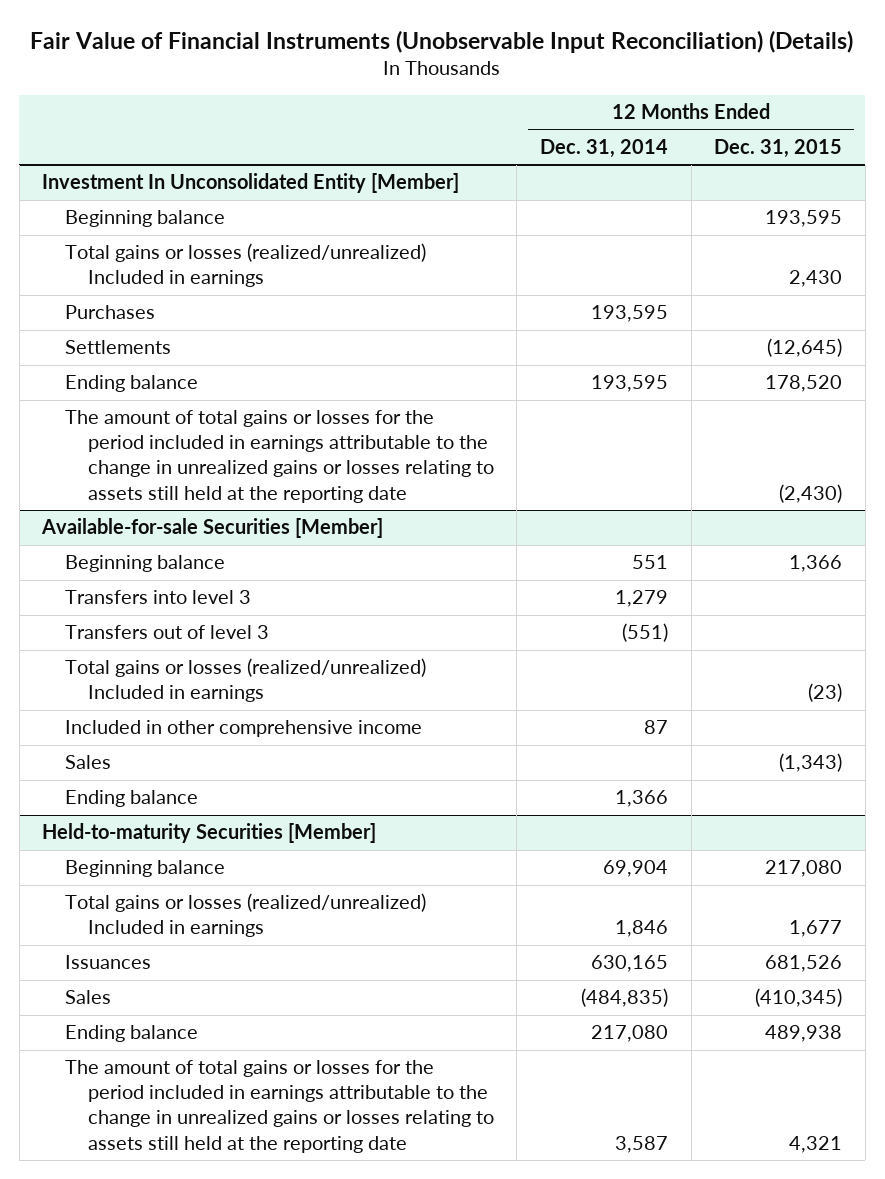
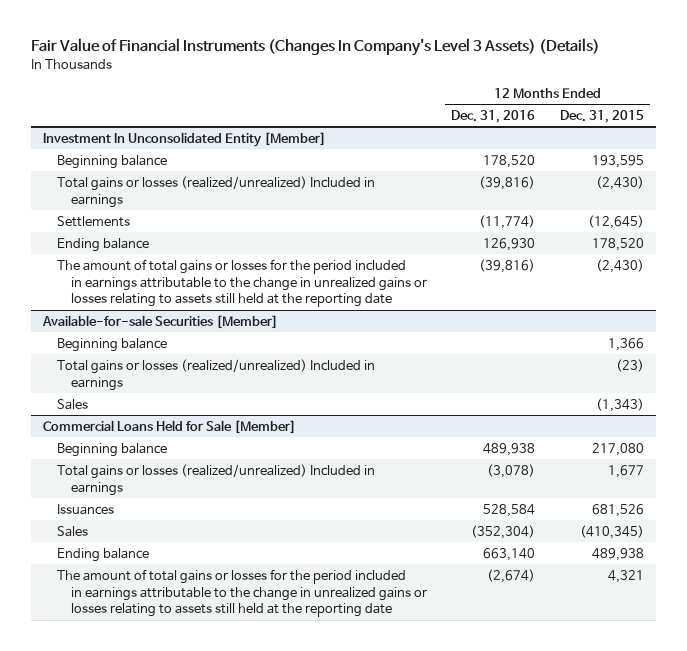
[30,30,854,54] Fair Value of Financial Instruments (Unobservable Input Reconciliation) (Details) -> [31,38,601,57] Fair Value of Financial Instruments (Changes In Company's Level 3 Assets) (Details)
[539,138,668,158] Dec. 31, 2014 -> none
none -> [451,110,536,124] Dec. 31, 2016
[65,305,156,320] Purchases -> none
[789,270,843,288] 2,430 -> [595,175,644,190] (2,430)
[65,590,252,605] Transfers into level 3 -> none
[65,625,270,640] Transfers out of level 3 -> none
[65,720,423,738] Included in other comprehensive income -> none
[65,790,199,808] Ending balance -> none
[42,823,377,844] Held-to-maturity Securities [Member] -> none
none -> [43,419,297,434] Commercial Loans Held for Sale [Member]

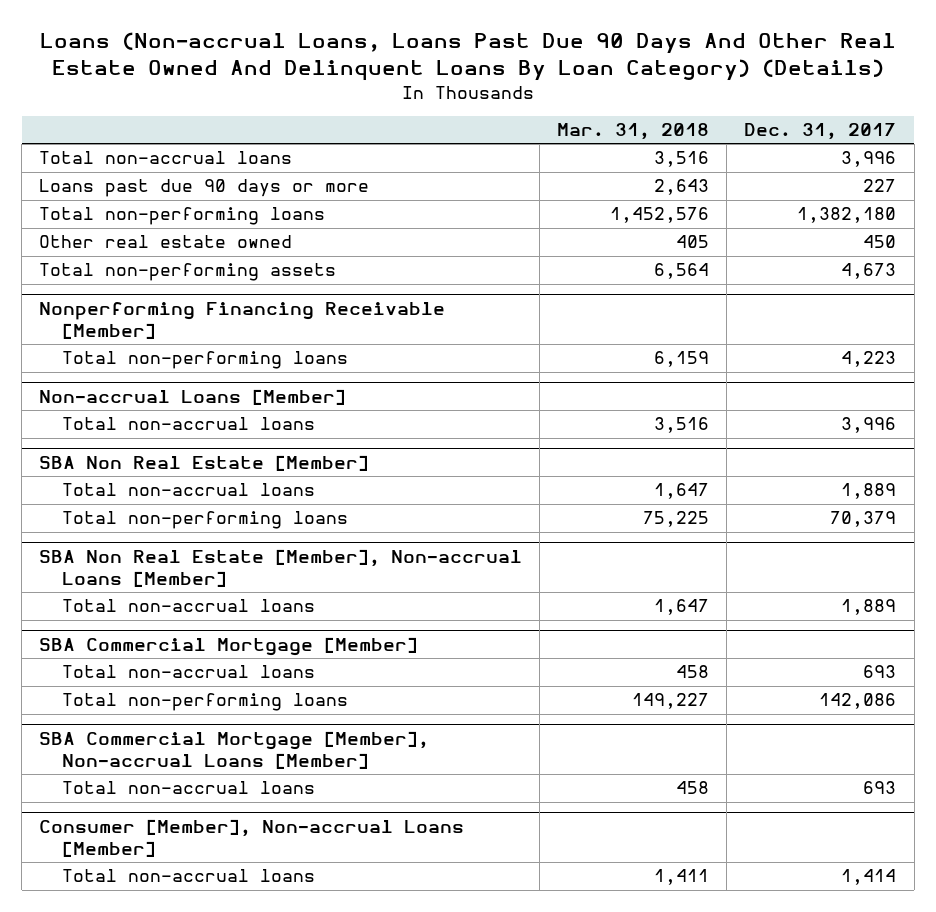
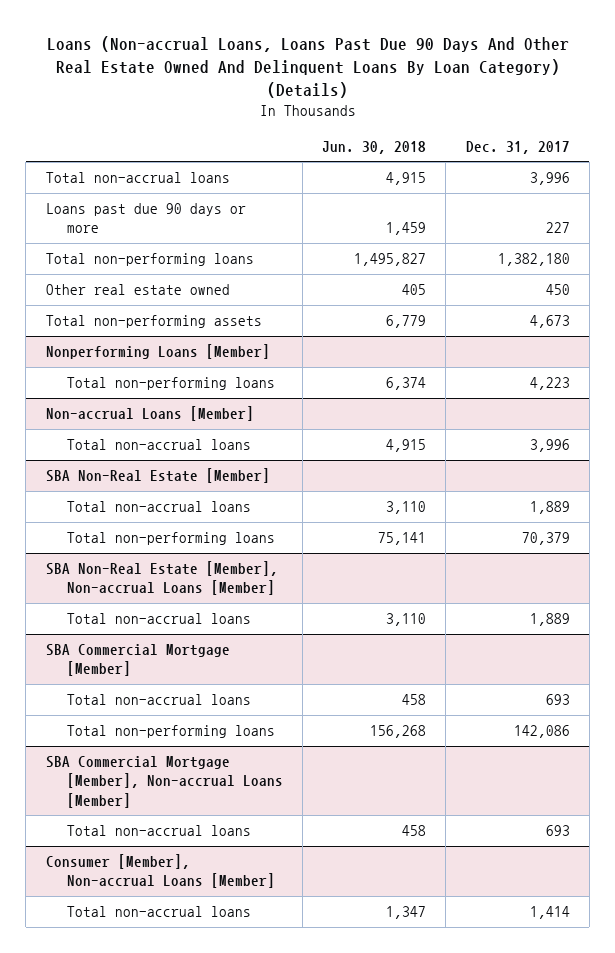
[557,123,710,141] Mar. 31, 2018 -> none
none -> [322,140,427,154] Jun. 30, 2018
[39,302,446,340] Nonperforming Financing Receivable [Member] -> [45,344,270,360] Nonperforming Loans [Member]
[39,455,370,472] SBA Non Real Estate [Member] -> [45,468,270,484] SBA Non-Real Estate [Member]
[39,549,523,588] SBA Non Real Estate [Member], Non-accrual Loans [Member] -> [45,561,278,596] SBA Non-Real Estate [Member], Non-accrual Loans [Member]

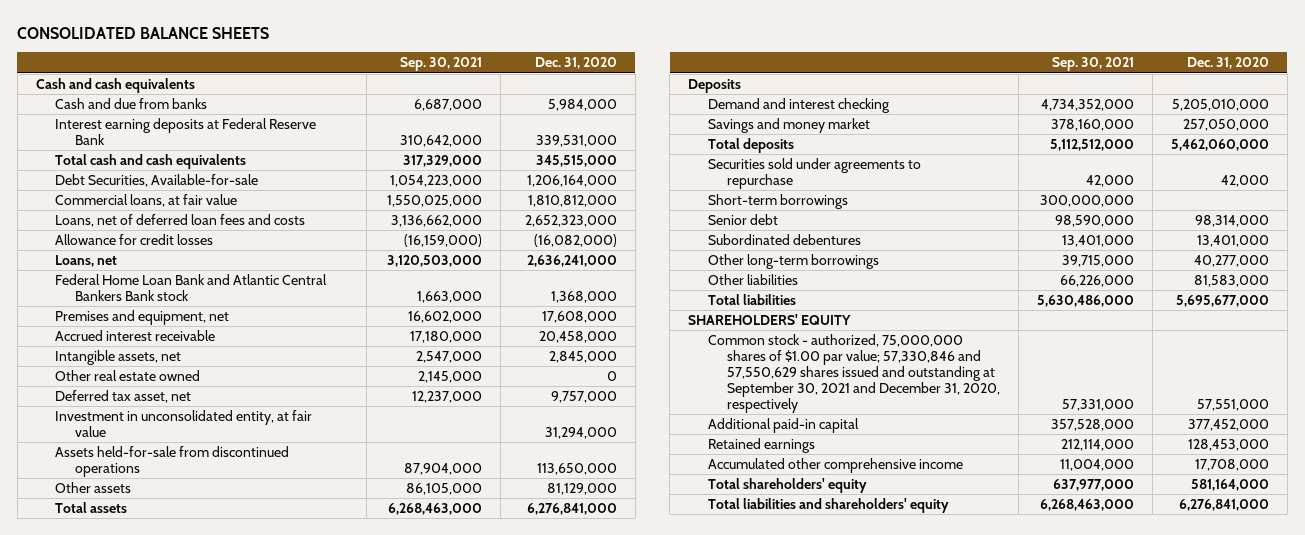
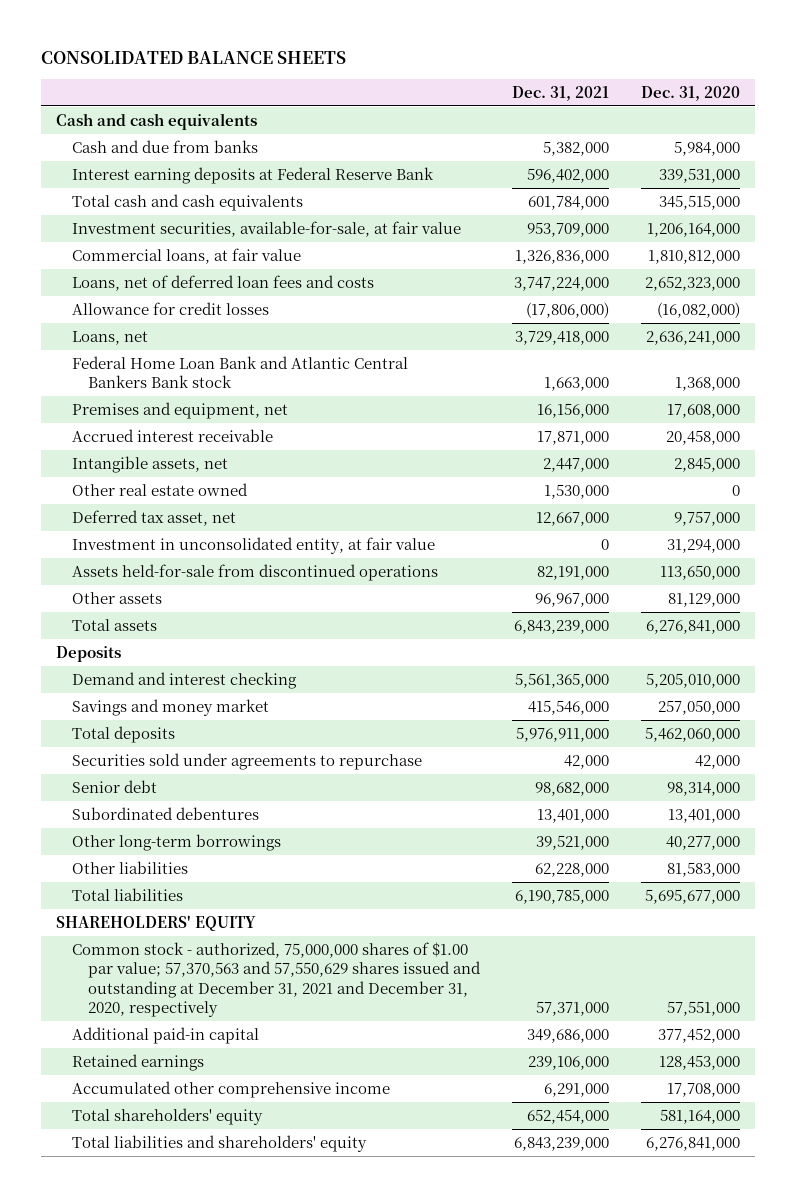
[399,57,482,72] Sep. 30, 2021 -> none
none -> [512,85,610,101] Dec. 31, 2021
[55,173,259,187] Debt Securities, Available-for-sale -> [72,220,462,237] Investment securities, available-for-sale, at fair value
[707,193,848,209] Short-term borrowings -> none
[707,333,1001,413] Common stock - authorized, 75,000,000 shares of $1.00 par value; 57,330,846 and 57,550,629 shares issued and outstanding at September 30, 2021 and December 31, 2020, respectively -> [72,941,482,1017] Common stock - authorized, 75,000,000 shares of $1.00 par value; 57,370,563 and 57,550,629 shares issued and outstanding at December 31, 2021 and December 31, 2020, respectively

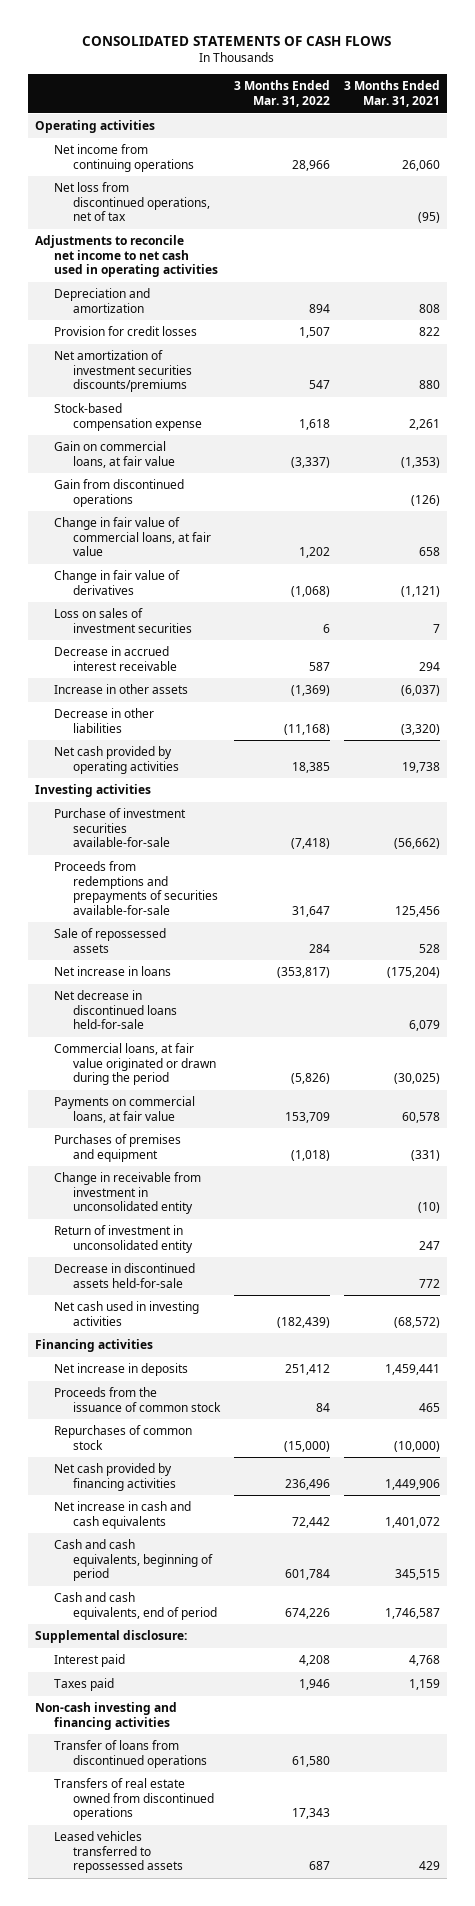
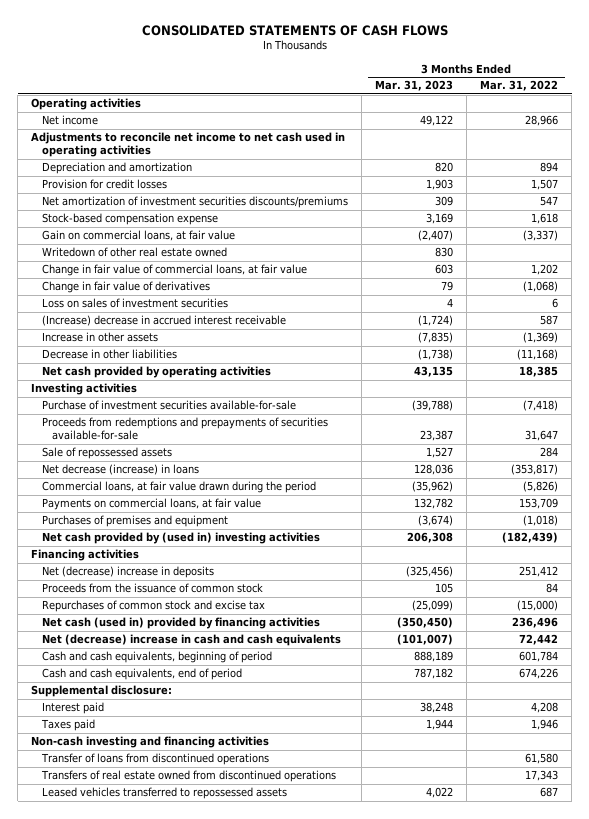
[343,80,440,107] 3 Months Ended Mar. 31, 2021 -> none
none -> [374,80,453,92] Mar. 31, 2023
[53,182,210,222] Net loss from discontinued operations, net of tax -> none
[53,144,194,172] Net income from continuing operations -> [41,115,98,126] Net income
[53,479,184,507] Gain from discontinued operations -> none
none -> [41,247,227,258] Writedown of other real estate owned
[53,646,177,671] Decrease in accrued interest receivable -> [41,315,286,327] (Increase) decrease in accrued interest receivable
[53,990,177,1030] Net decrease in discontinued loans held-for-sale -> none
[53,966,171,977] Net increase in loans -> [41,464,199,476] Net decrease (increase) in loans
[53,1043,216,1086] Commercial loans, at fair value originated or drawn during the period -> [41,481,316,494] Commercial loans, at fair value drawn during the period
[53,1172,201,1215] Change in receivable from investment in unconsolidated entity -> none
[53,1225,193,1253] Return of investment in unconsolidated entity -> none
[53,1263,195,1288] Decrease in discontinued assets held-for-sale -> none
[53,1301,199,1326] Net cash used in investing activities -> [41,532,320,545] Net cash provided by (used in) investing activities
[53,1363,188,1377] Net increase in deposits -> [41,566,214,579] Net (decrease) increase in deposits
[53,1425,192,1450] Repurchases of common stock -> [41,600,265,613] Repurchases of common stock and excise tax
[53,1463,176,1491] Net cash provided by financing activities -> [41,617,320,630] Net cash (used in) provided by financing activities
[53,1501,191,1529] Net increase in cash and cash equivalents -> [41,634,341,647] Net (decrease) increase in cash and cash equivalents

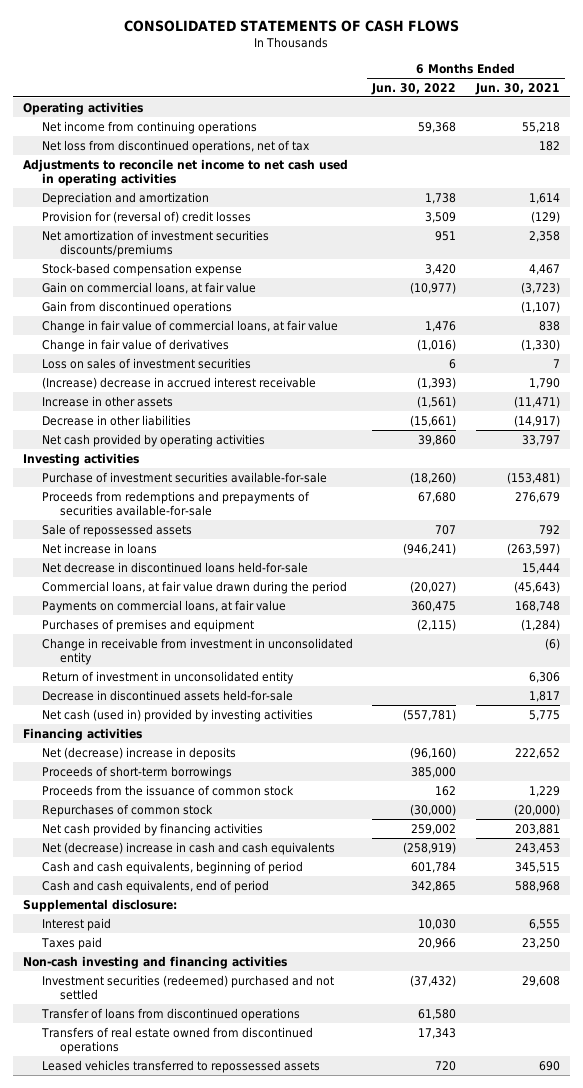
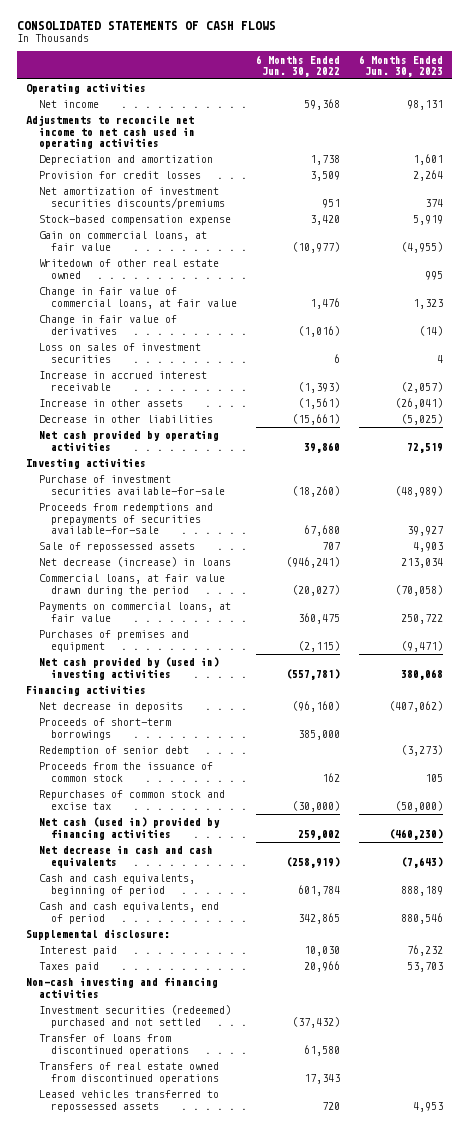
[475,82,561,95] Jun. 30, 2021 -> none
none -> [358,54,443,77] 6 Months Ended Jun. 30, 2023
[41,139,310,153] Net loss from discontinued operations, net of tax -> none
[41,120,257,134] Net income from continuing operations -> [38,100,99,109] Net income
[41,210,251,223] Provision for (reversal of) credit losses -> [38,171,201,180] Provision for credit losses
[41,300,232,314] Gain from discontinued operations -> none
none -> [38,259,219,279] Writedown of other real estate owned
[41,376,316,389] (Increase) decrease in accrued interest receivable -> [38,371,207,391] Increase in accrued interest receivable
[41,561,308,573] Net decrease in discontinued loans held-for-sale -> none
[41,542,157,554] Net increase in loans -> [38,557,231,568] Net decrease (increase) in loans
[41,637,353,665] Change in receivable from investment in unconsolidated entity -> none
[41,670,294,684] Return of investment in unconsolidated entity -> none
[41,689,293,701] Decrease in discontinued assets held-for-sale -> none
[41,708,313,722] Net cash (used in) provided by investing activities -> [38,657,219,680] Net cash provided by (used in) investing activities
[41,746,236,760] Net (decrease) increase in deposits -> [38,702,183,713] Net decrease in deposits
none -> [38,746,189,757] Redemption of senior debt
[41,803,213,817] Repurchases of common stock -> [38,790,225,810] Repurchases of common stock and excise tax
[41,822,263,836] Net cash provided by financing activities -> [38,817,220,840] Net cash (used in) provided by financing activities
[41,841,335,855] Net (decrease) increase in cash and cash equivalents -> [38,845,213,868] Net decrease in cash and cash equivalents

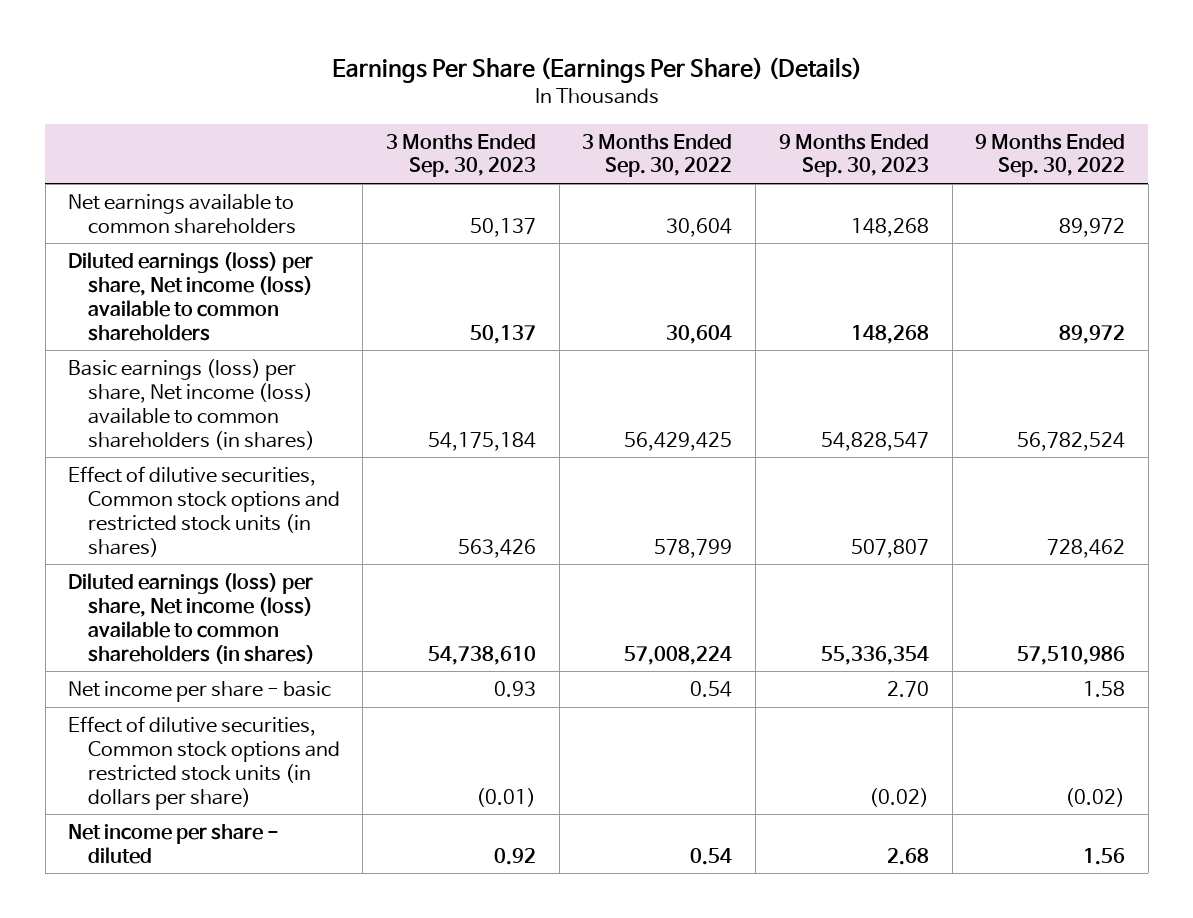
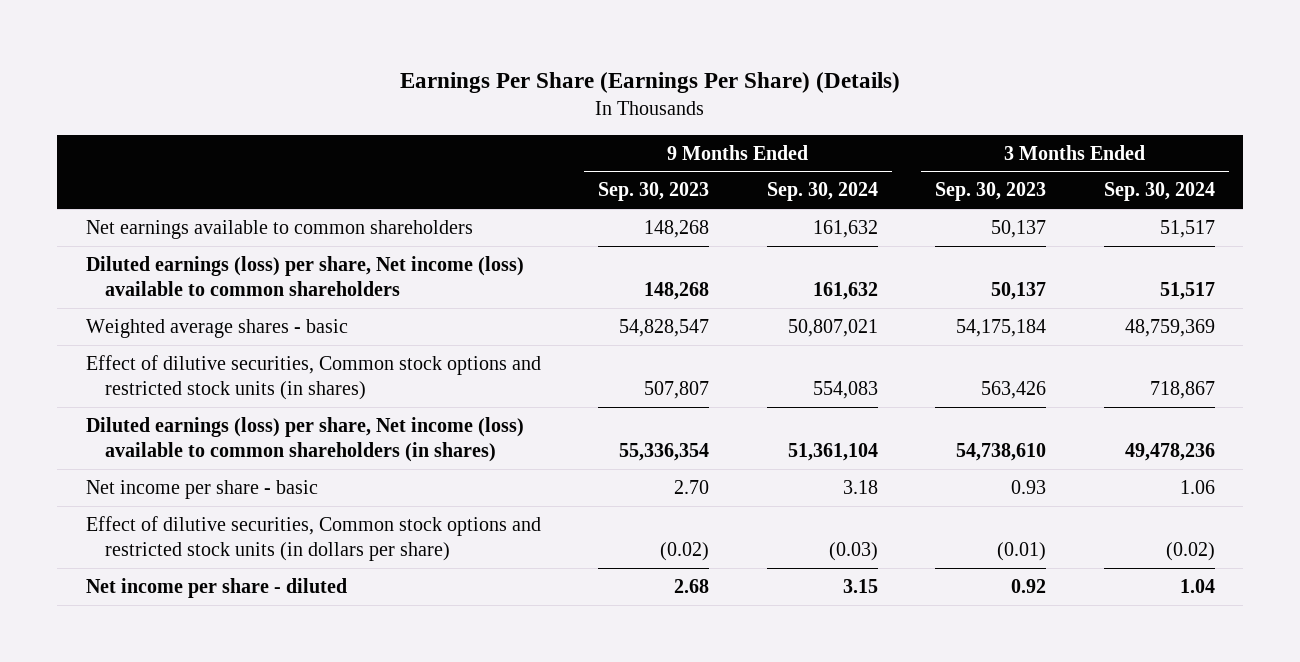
[582,133,733,178] 3 Months Ended Sep. 30, 2022 -> none
[975,133,1126,178] 9 Months Ended Sep. 30, 2022 -> none
none -> [766,182,878,202] Sep. 30, 2024
none -> [1103,182,1215,202] Sep. 30, 2024
[68,359,315,450] Basic earnings (loss) per share, Net income (loss) available to common shareholders (in shares) -> [85,318,348,338] Weighted average shares - basic

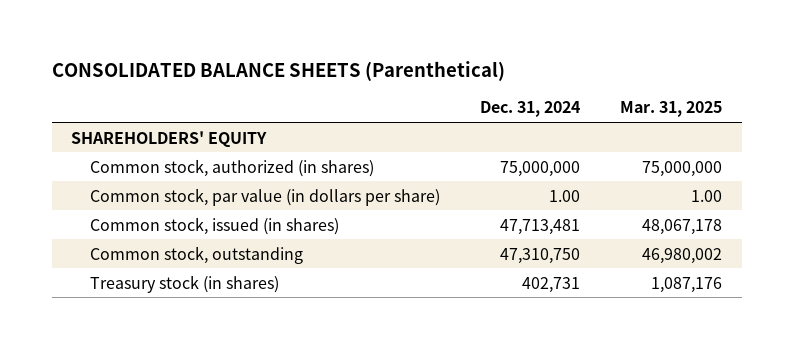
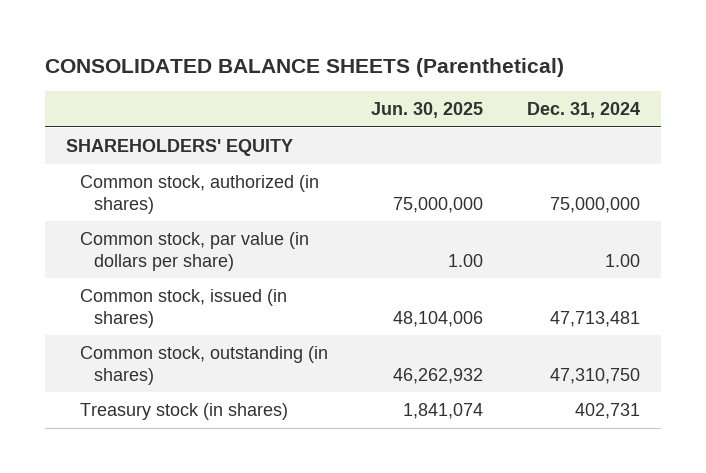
[619,101,722,118] Mar. 31, 2025 -> none
none -> [371,102,484,119] Jun. 30, 2025
[90,245,304,264] Common stock, outstanding -> [80,346,329,385] Common stock, outstanding (in shares)

